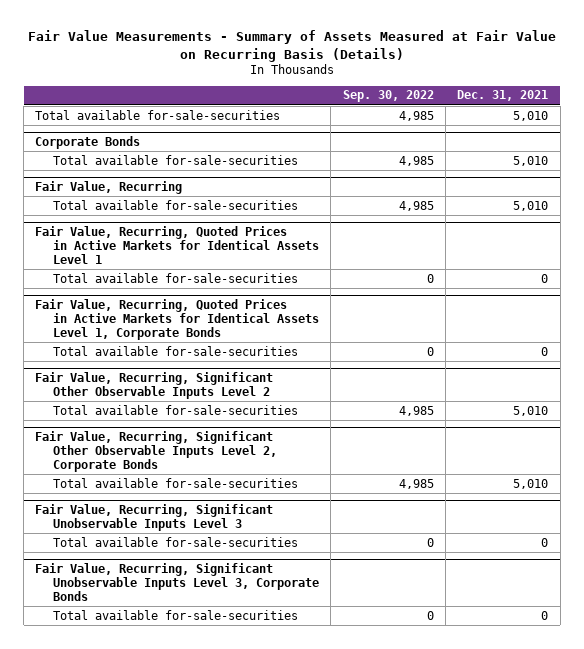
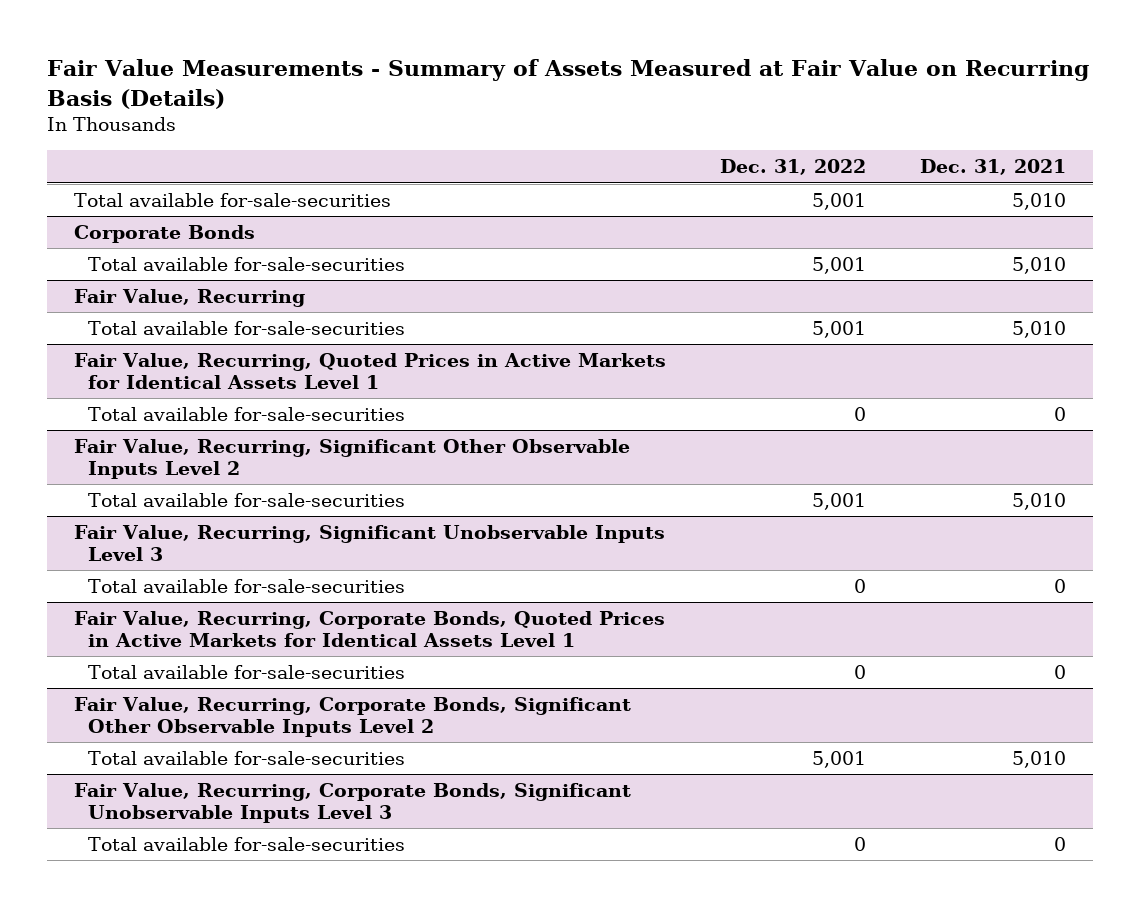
[342,90,434,103] Sep. 30, 2022 -> none
none -> [720,159,867,176] Dec. 31, 2022
[35,298,319,341] Fair Value, Recurring, Quoted Prices in Active Markets for Identical Assets Level 1, Corporate Bonds -> none
[52,345,298,356] Total available for-sale-securities -> none
[35,430,277,473] Fair Value, Recurring, Significant Other Observable Inputs Level 2, Corporate Bonds -> none
[52,477,298,488] Total available for-sale-securities -> none
[35,562,319,602] Fair Value, Recurring, Significant Unobservable Inputs Level 3, Corporate Bonds -> none
none -> [73,610,665,648] Fair Value, Recurring, Corporate Bonds, Quoted Prices in Active Markets for Identical Assets Level 1
none -> [73,696,631,738] Fair Value, Recurring, Corporate Bonds, Significant Other Observable Inputs Level 2
none -> [87,750,405,765] Total available for-sale-securities
none -> [73,782,631,824] Fair Value, Recurring, Corporate Bonds, Significant Unobservable Inputs Level 3
none -> [87,836,405,851] Total available for-sale-securities

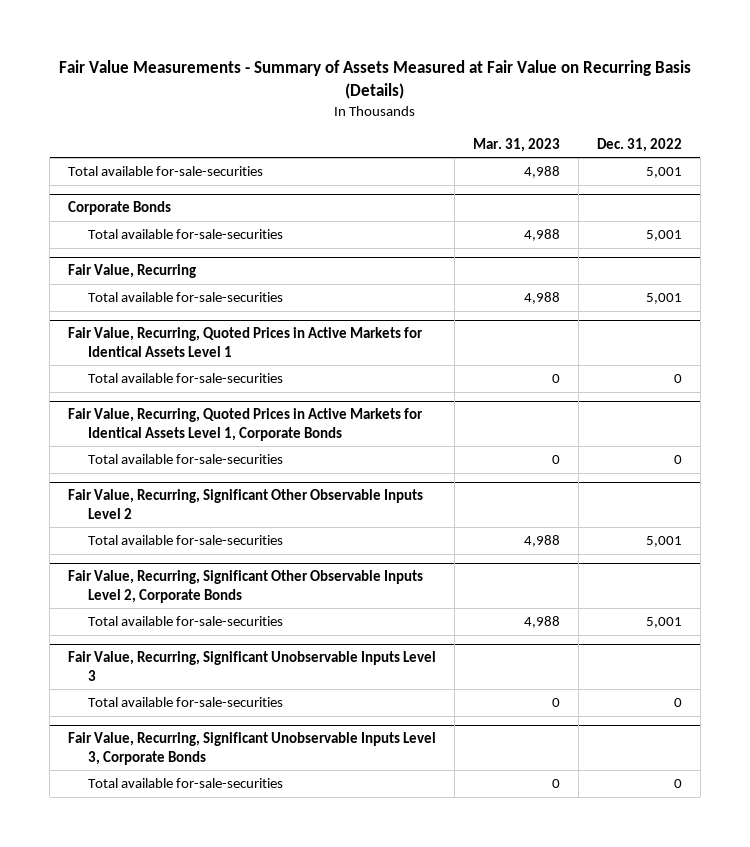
[920,159,1067,176] Dec. 31, 2021 -> none
none -> [473,137,561,152] Mar. 31, 2023
none -> [68,408,424,441] Fair Value, Recurring, Quoted Prices in Active Markets for Identical Assets Level 1, Corporate Bonds
none -> [87,454,283,465] Total available for-sale-securities
none -> [68,570,424,603] Fair Value, Recurring, Significant Other Observable Inputs Level 2, Corporate Bonds
none -> [87,616,283,627] Total available for-sale-securities
[73,610,665,648] Fair Value, Recurring, Corporate Bonds, Quoted Prices in Active Markets for Identical Assets Level 1 -> none
[87,664,405,679] Total available for-sale-securities -> none
[73,696,631,738] Fair Value, Recurring, Corporate Bonds, Significant Other Observable Inputs Level 2 -> none
[87,750,405,765] Total available for-sale-securities -> none
[73,782,631,824] Fair Value, Recurring, Corporate Bonds, Significant Unobservable Inputs Level 3 -> [68,732,437,765] Fair Value, Recurring, Significant Unobservable Inputs Level 3, Corporate Bonds

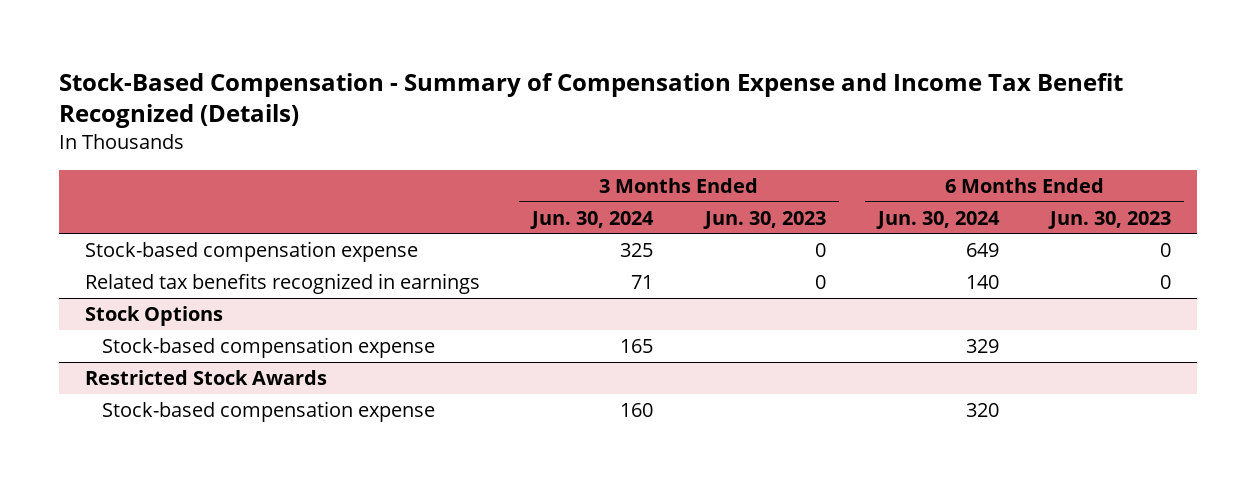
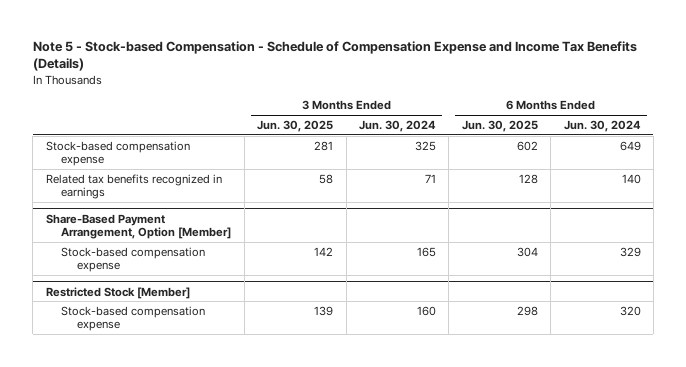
[59,72,1124,129] Stock-Based Compensation - Summary of Compensation Expense and Income Tax Benefit Recognized (Details) -> [32,40,637,72] Note 5 - Stock-based Compensation - Schedule of Compensation Expense and Income Tax Benefits (Details)
[702,210,826,229] Jun. 30, 2023 -> none
[1048,210,1172,229] Jun. 30, 2023 -> none
none -> [257,120,334,133] Jun. 30, 2025
none -> [461,120,538,133] Jun. 30, 2025
[85,306,224,327] Stock Options -> [45,213,232,239] Share-Based Payment Arrangement, Option [Member]
[85,370,328,386] Restricted Stock Awards -> [45,286,190,299] Restricted Stock [Member]

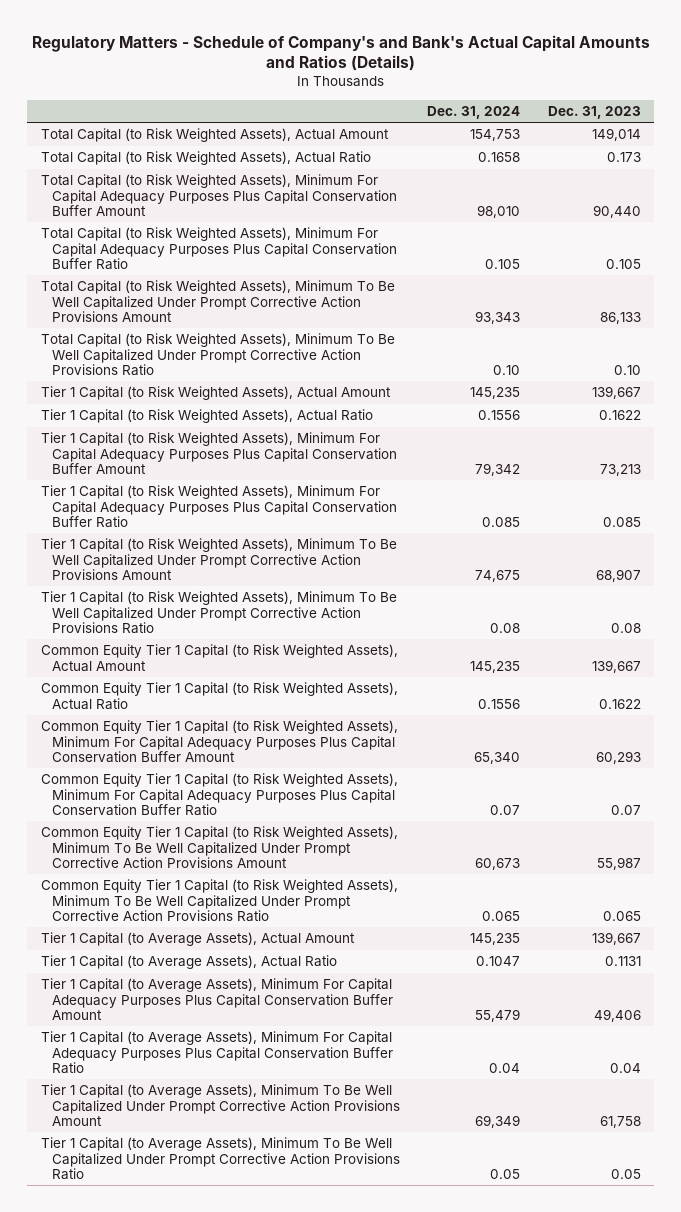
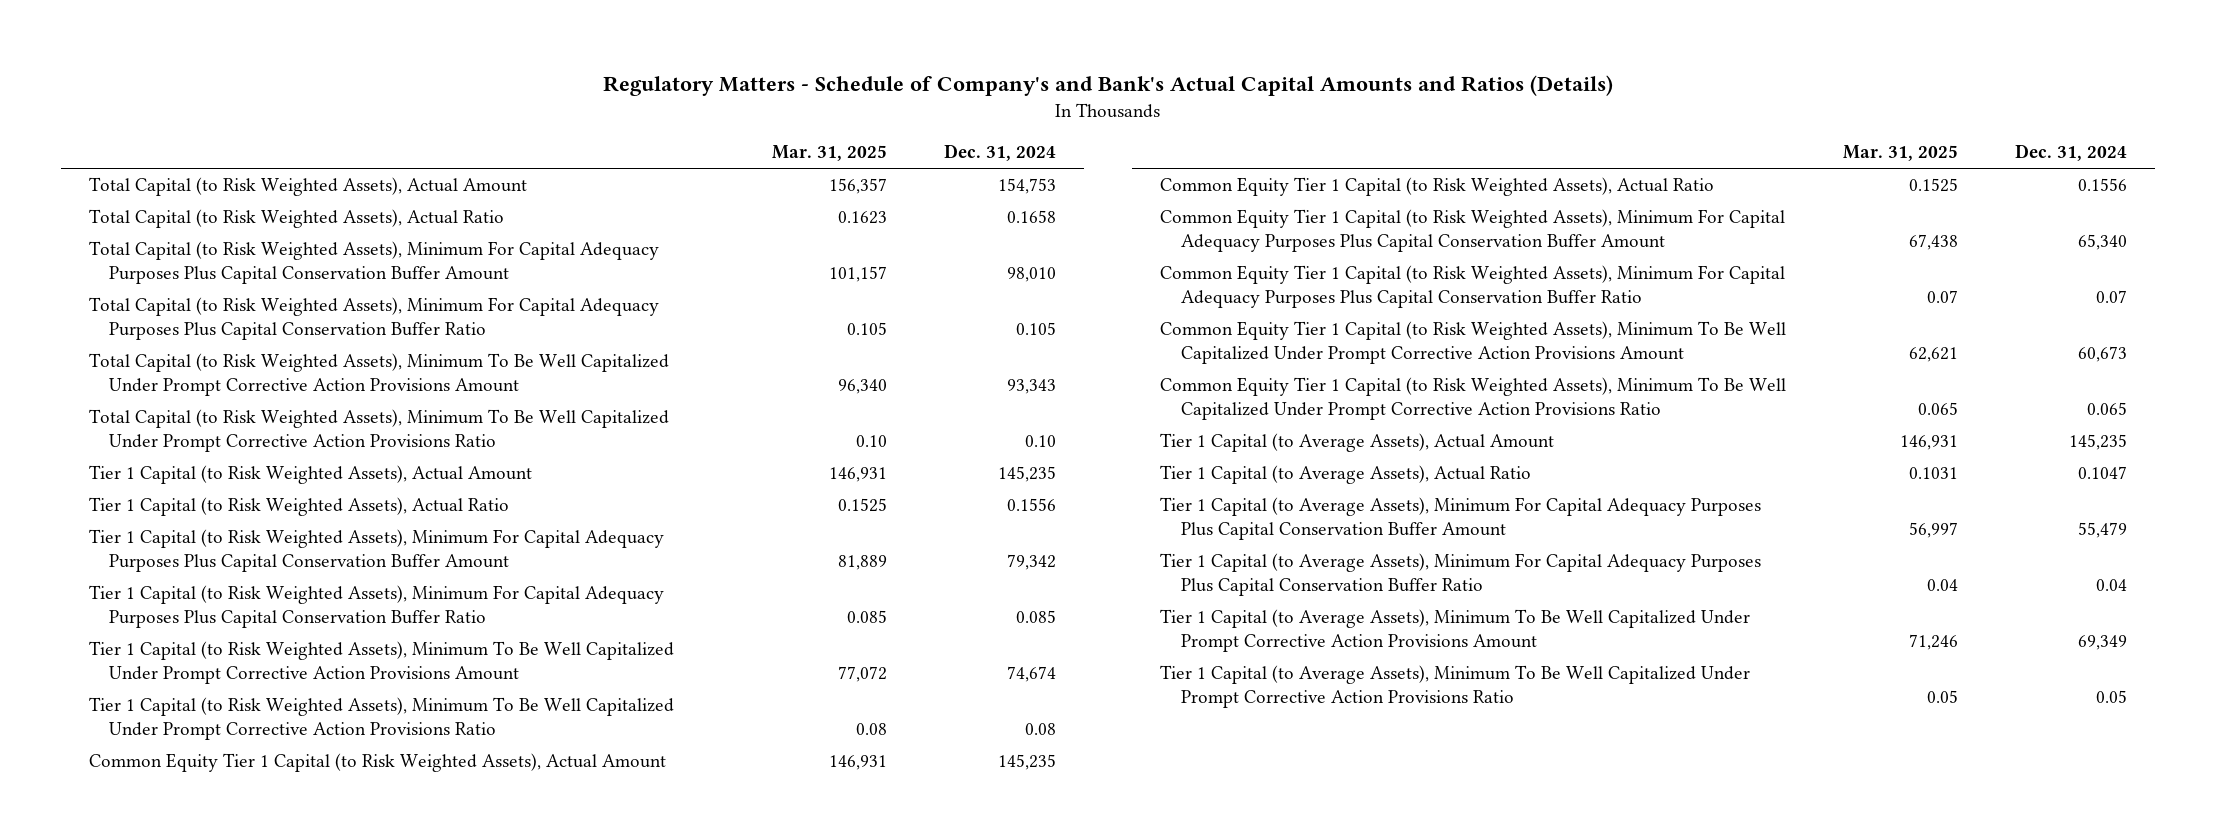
[547,106,641,120] Dec. 31, 2023 -> none
none -> [771,145,887,162] Mar. 31, 2025
[475,570,521,583] 74,675 -> [1006,666,1056,683] 74,674

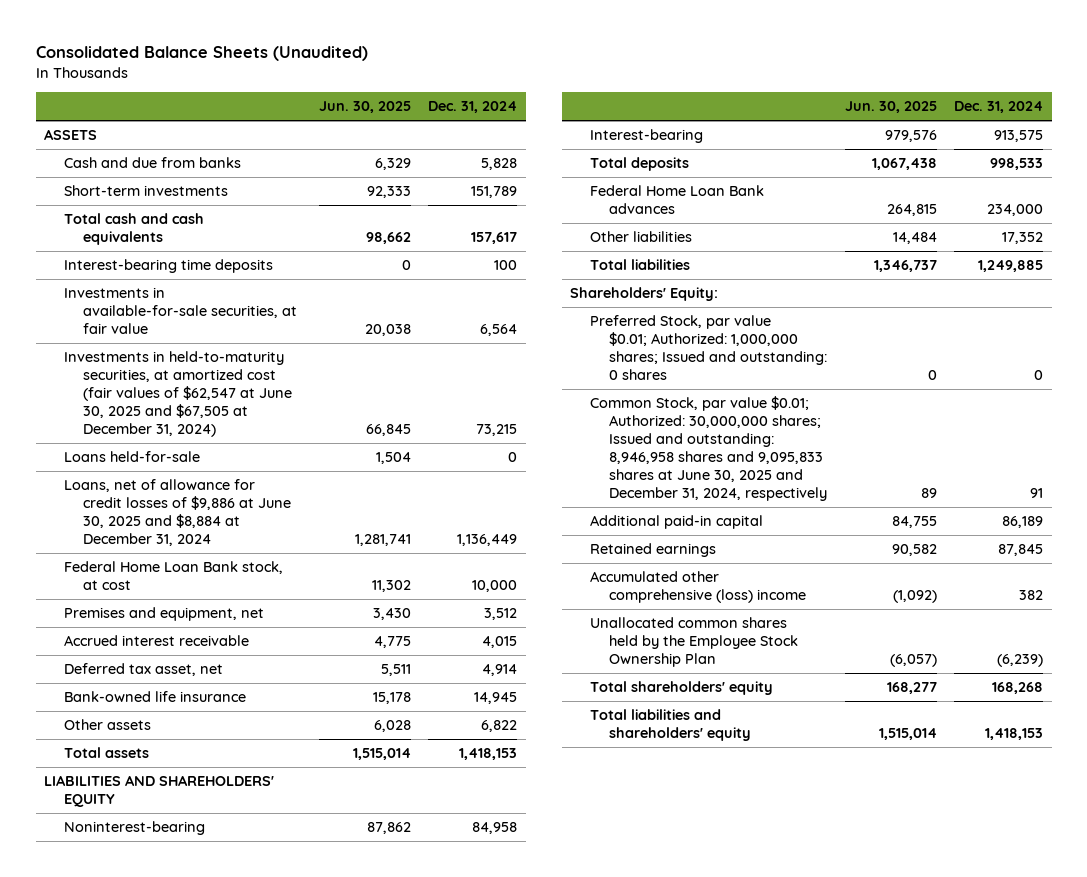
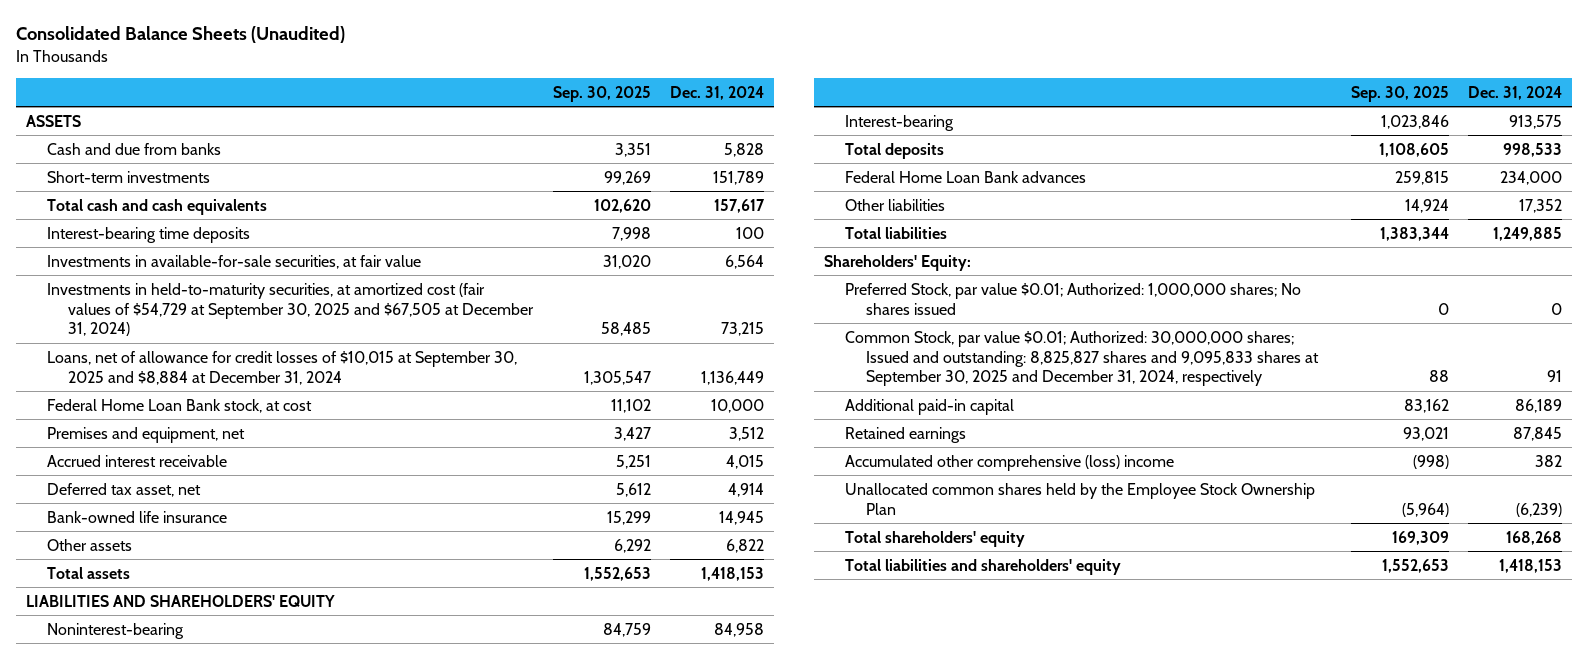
[318,101,411,114] Jun. 30, 2025 -> none
none -> [552,85,651,102] Sep. 30, 2025
[63,451,200,463] Loans held-for-sale -> none
[63,351,293,438] Investments in held-to-maturity securities, at amortized cost (fair values of $62,547 at June 30, 2025 and $67,505 at December 31, 2024) -> [46,282,535,337] Investments in held-to-maturity securities, at amortized cost (fair values of $54,729 at September 30, 2025 and $67,505 at December 31, 2024)
[63,479,292,547] Loans, net of allowance for credit losses of $9,886 at June 30, 2025 and $8,884 at December 31, 2024 -> [46,350,517,385] Loans, net of allowance for credit losses of $10,015 at September 30, 2025 and $8,884 at December 31, 2024
[589,315,828,381] Preferred Stock, par value $0.01; Authorized: 1,000,000 shares; Issued and outstanding: 0 shares -> [844,282,1301,315] Preferred Stock, par value $0.01; Authorized: 1,000,000 shares; No shares issued
[589,396,828,502] Common Stock, par value $0.01; Authorized: 30,000,000 shares; Issued and outstanding: 8,946,958 shares and 9,095,833 shares at June 30, 2025 and December 31, 2024, respectively -> [844,330,1320,387] Common Stock, par value $0.01; Authorized: 30,000,000 shares; Issued and outstanding: 8,825,827 shares and 9,095,833 shares at September 30, 2025 and December 31, 2024, respectively

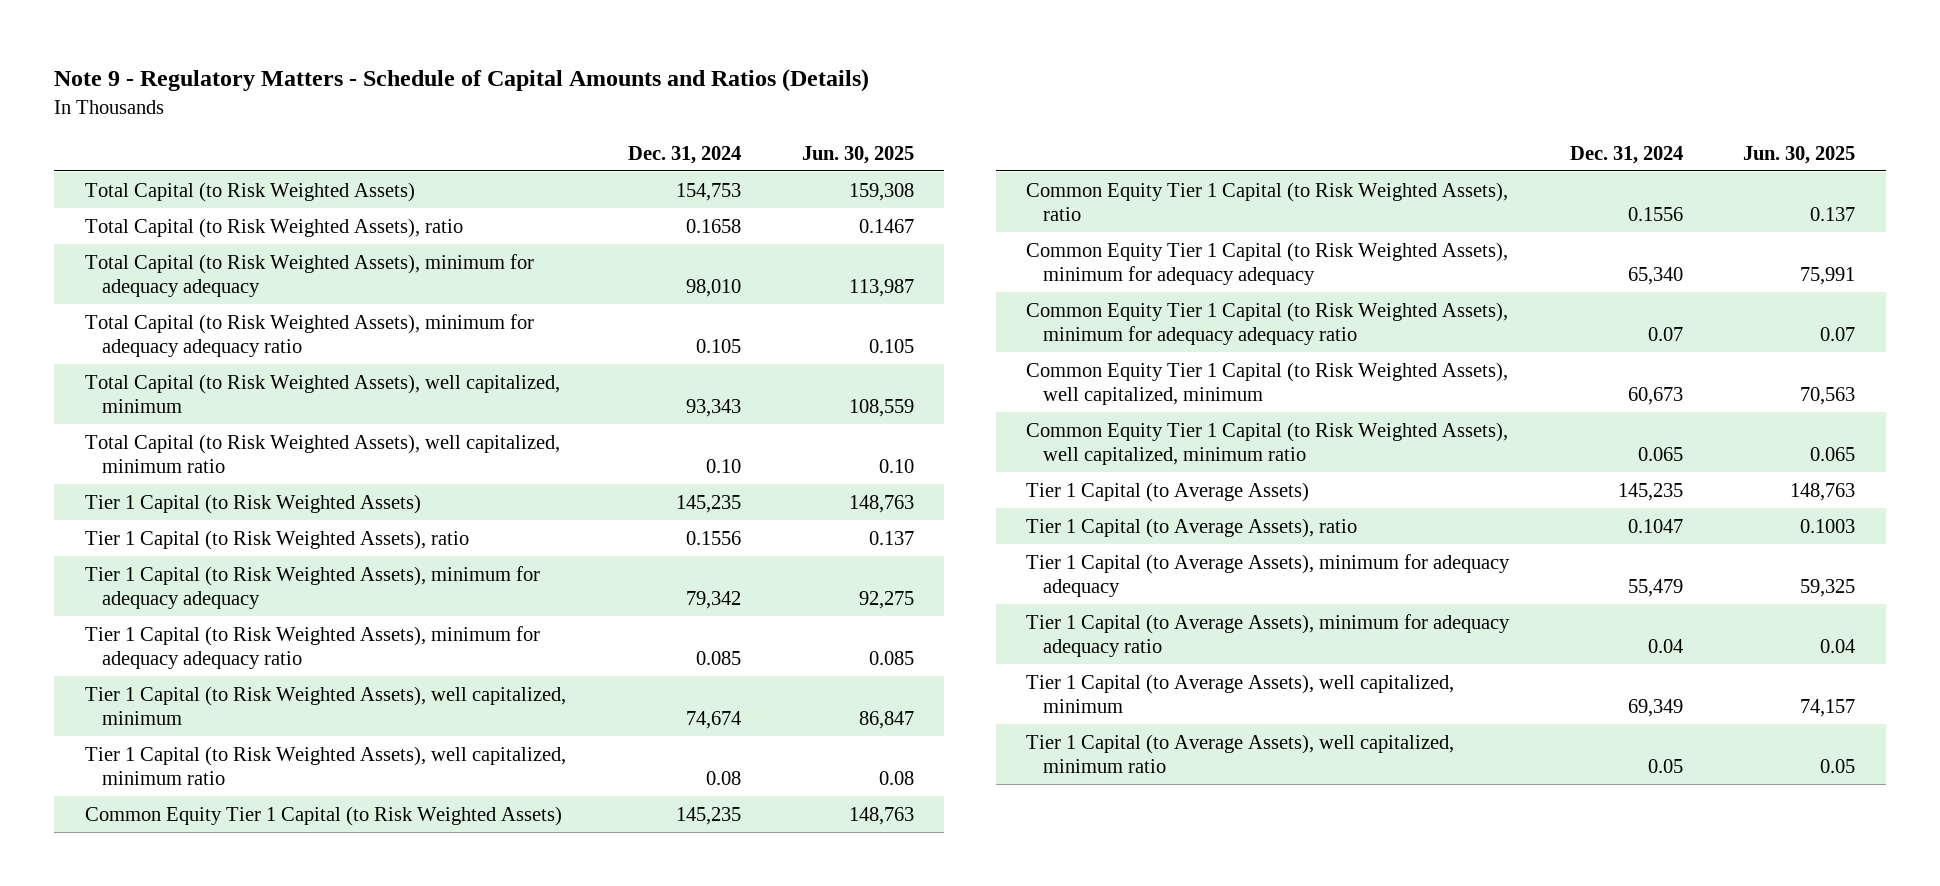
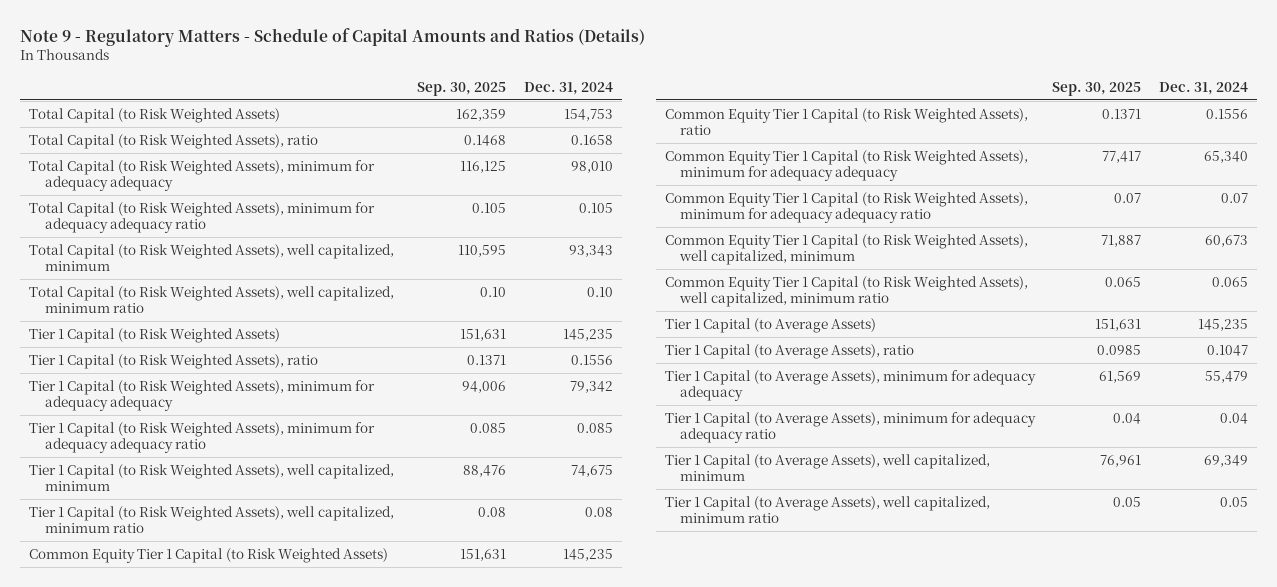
[801,145,914,164] Jun. 30, 2025 -> none
none -> [416,81,506,96] Sep. 30, 2025
[686,711,742,730] 74,674 -> [570,464,613,477] 74,675

